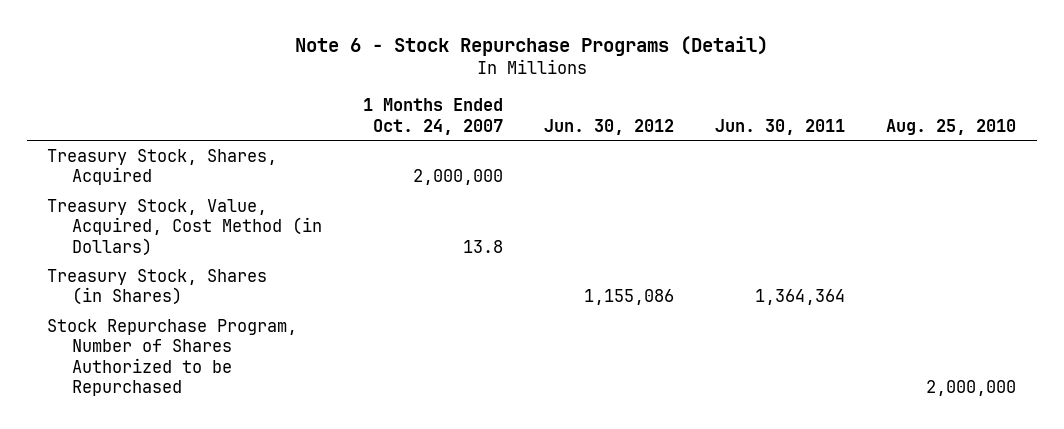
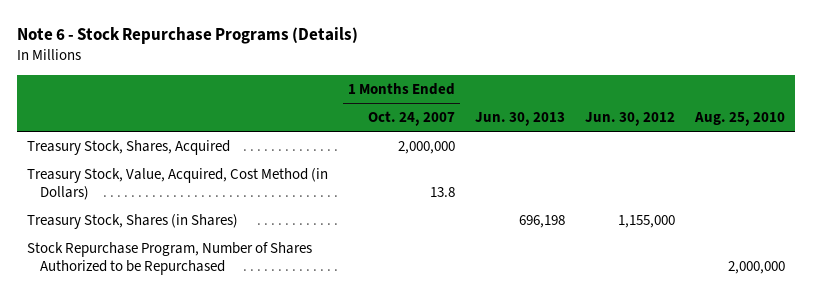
[294,36,768,57] Note 6 - Stock Repurchase Programs (Detail) -> [17,27,359,45] Note 6 - Stock Repurchase Programs (Details)
[715,118,846,135] Jun. 30, 2011 -> none
none -> [475,111,566,126] Jun. 30, 2013
[584,289,675,306] 1,155,086 -> [618,214,676,228] 1,155,000

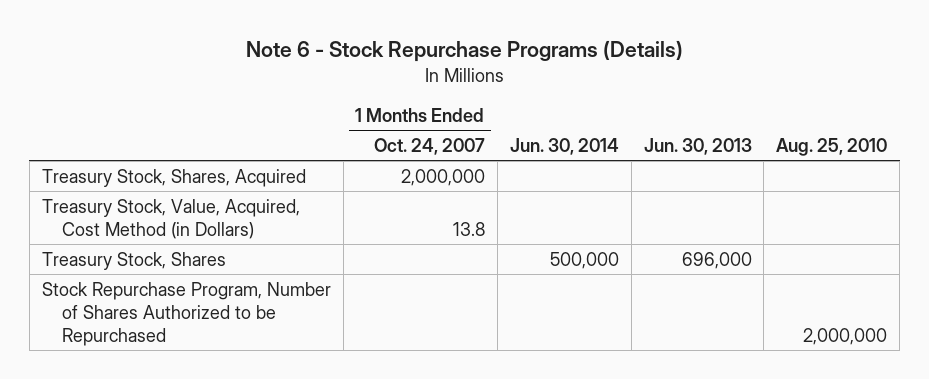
[585,111,676,126] Jun. 30, 2012 -> none
none -> [509,137,619,155] Jun. 30, 2014
[27,213,239,229] Treasury Stock, Shares (in Shares) -> [41,251,226,270] Treasury Stock, Shares
[519,214,566,228] 696,198 -> [681,251,752,269] 696,000

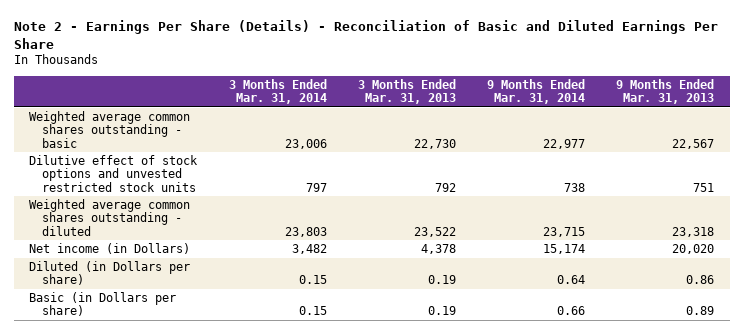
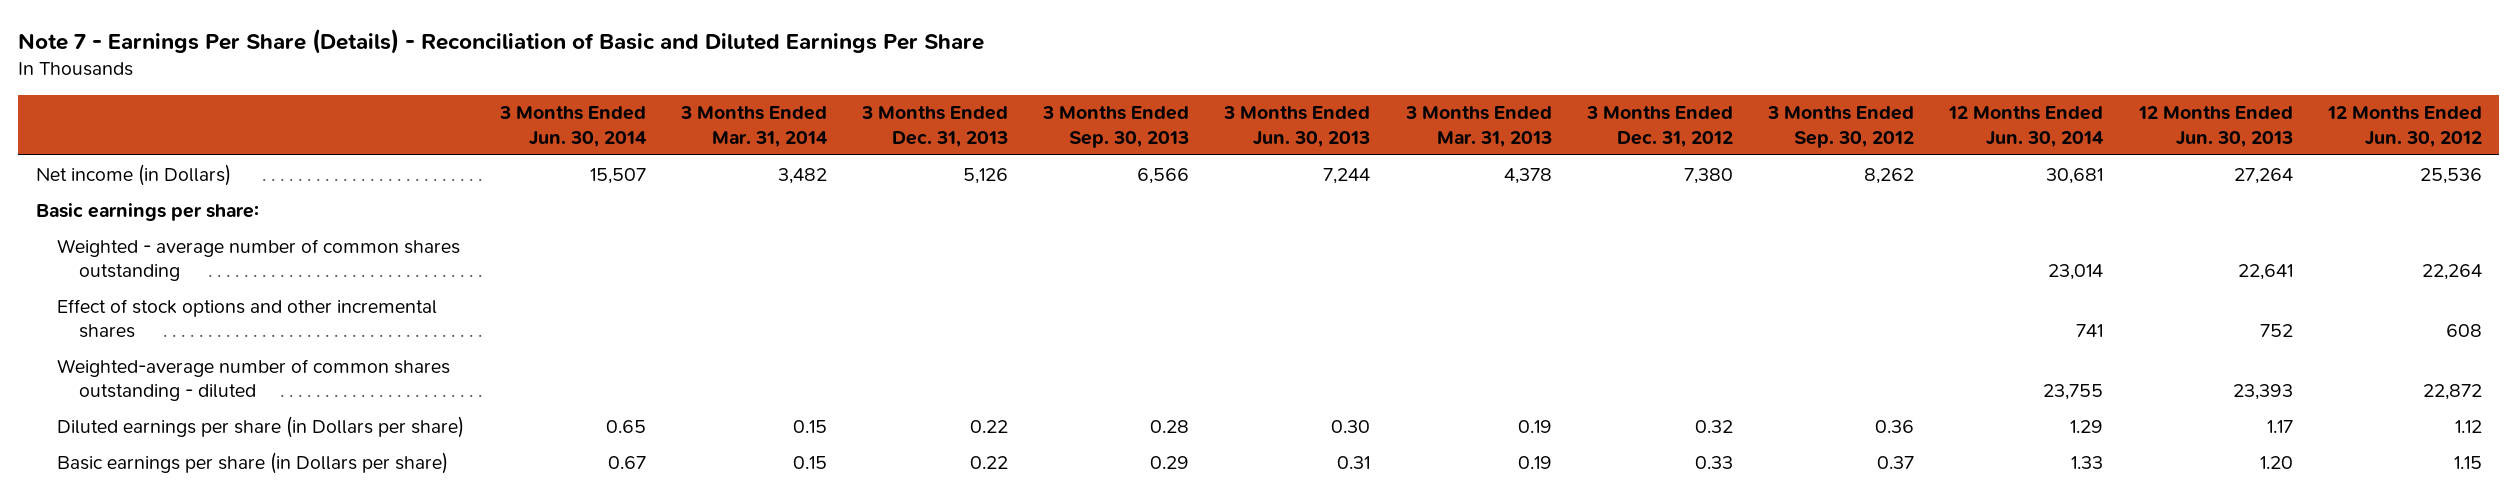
[13,20,718,50] Note 2 - Earnings Per Share (Details) - Reconciliation of Basic and Diluted Earnings Per Share -> [18,28,985,54] Note 7 - Earnings Per Share (Details) - Reconciliation of Basic and Diluted Earnings Per Share
[487,78,586,105] 9 Months Ended Mar. 31, 2014 -> none
[616,78,715,105] 9 Months Ended Mar. 31, 2013 -> none
none -> [498,106,647,147] 3 Months Ended Jun. 30, 2014
none -> [861,106,1009,147] 3 Months Ended Dec. 31, 2013
none -> [1042,106,1190,148] 3 Months Ended Sep. 30, 2013
none -> [1223,106,1371,147] 3 Months Ended Jun. 30, 2013
none -> [1585,106,1733,147] 3 Months Ended Dec. 31, 2012
none -> [1767,106,1915,148] 3 Months Ended Sep. 30, 2012
none -> [1948,106,2105,147] 12 Months Ended Jun. 30, 2014
none -> [2137,106,2293,147] 12 Months Ended Jun. 30, 2013
none -> [2326,106,2482,147] 12 Months Ended Jun. 30, 2012
[29,110,191,148] Weighted average common shares outstanding - basic -> none
[29,154,199,192] Dilutive effect of stock options and unvested restricted stock units -> none
[29,198,191,236] Weighted average common shares outstanding - diluted -> none
none -> [35,202,259,221] Basic earnings per share:
none -> [57,238,461,281] Weighted - average number of common shares outstanding
none -> [57,298,438,338] Effect of stock options and other incremental shares
none -> [57,358,451,401] Weighted-average number of common shares outstanding - diluted
[29,260,191,286] Diluted (in Dollars per share) -> [57,415,465,438] Diluted earnings per share (in Dollars per share)
[29,291,177,317] Basic (in Dollars per share) -> [57,451,449,474] Basic earnings per share (in Dollars per share)

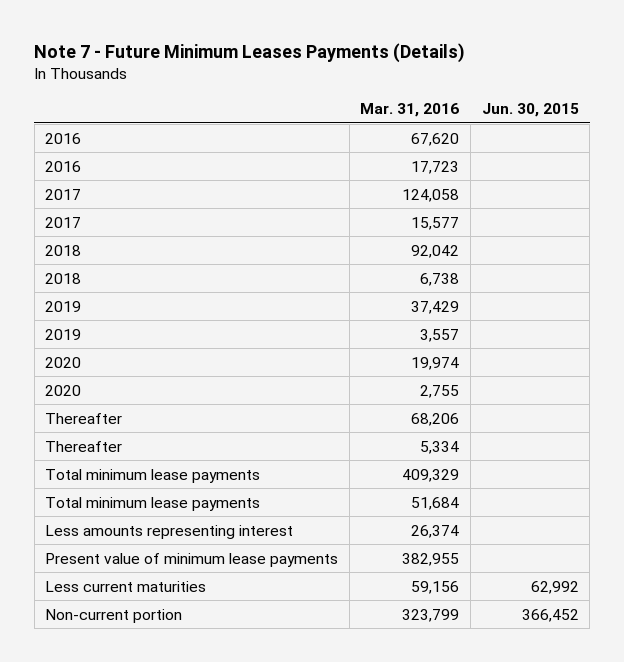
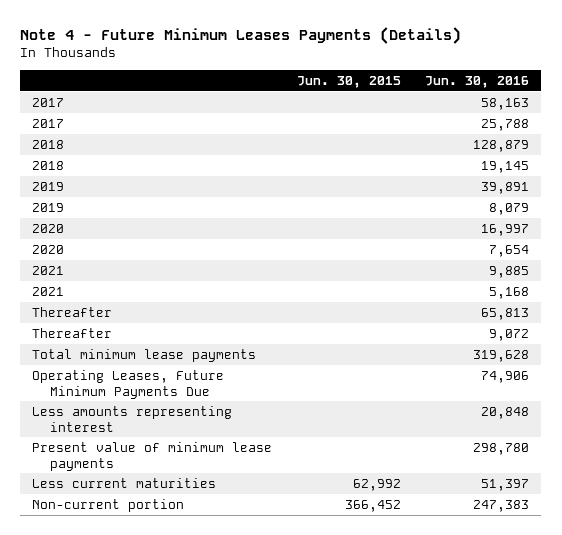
[34,43,466,64] Note 7 - Future Minimum Leases Payments (Details) -> [20,26,462,44] Note 4 - Future Minimum Leases Payments (Details)
[360,102,460,117] Mar. 31, 2016 -> none
none -> [425,75,530,88] Jun. 30, 2016
[45,132,82,144] 2016 -> none
[45,160,82,172] 2016 -> none
none -> [32,265,65,275] 2021
none -> [32,286,65,296] 2021
[45,496,261,511] Total minimum lease payments -> [32,369,225,399] Operating Leases, Future Minimum Payments Due

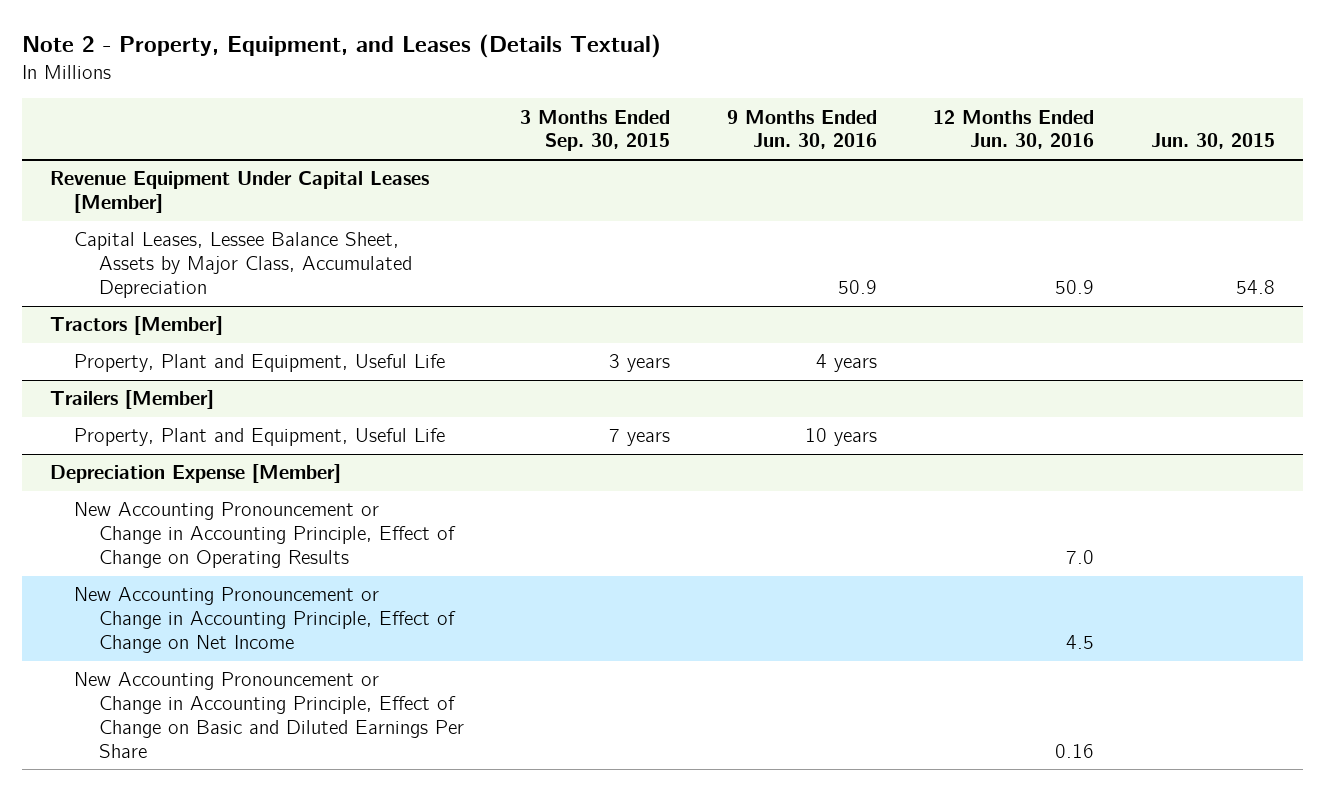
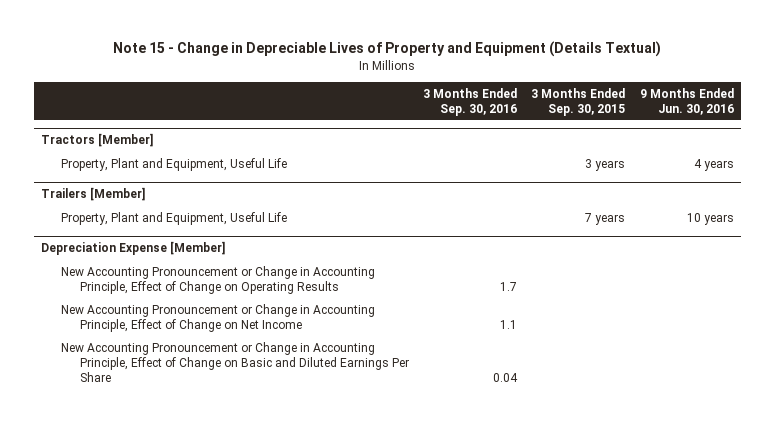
[21,34,661,59] Note 2 - Property, Equipment, and Leases (Details Textual) -> [113,41,662,58] Note 15 - Change in Depreciable Lives of Property and Equipment (Details Textual)
[933,109,1095,150] 12 Months Ended Jun. 30, 2016 -> none
[1150,133,1275,150] Jun. 30, 2015 -> none
none -> [423,87,518,116] 3 Months Ended Sep. 30, 2016
[49,171,429,214] Revenue Equipment Under Capital Leases [Member] -> none
[74,232,412,298] Capital Leases, Lessee Balance Sheet, Assets by Major Class, Accumulated Depreciation -> none

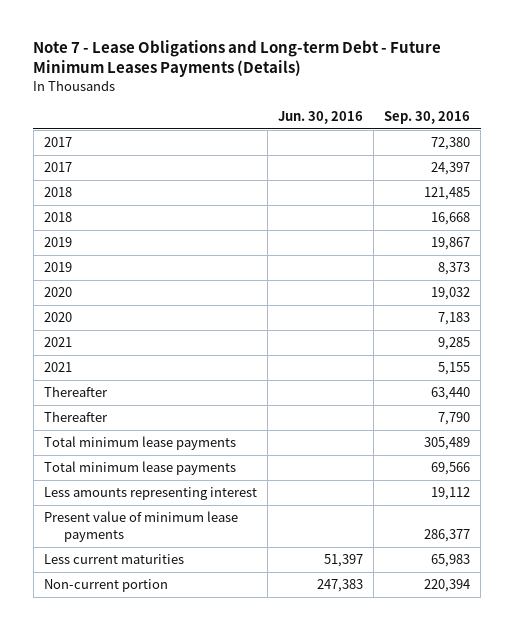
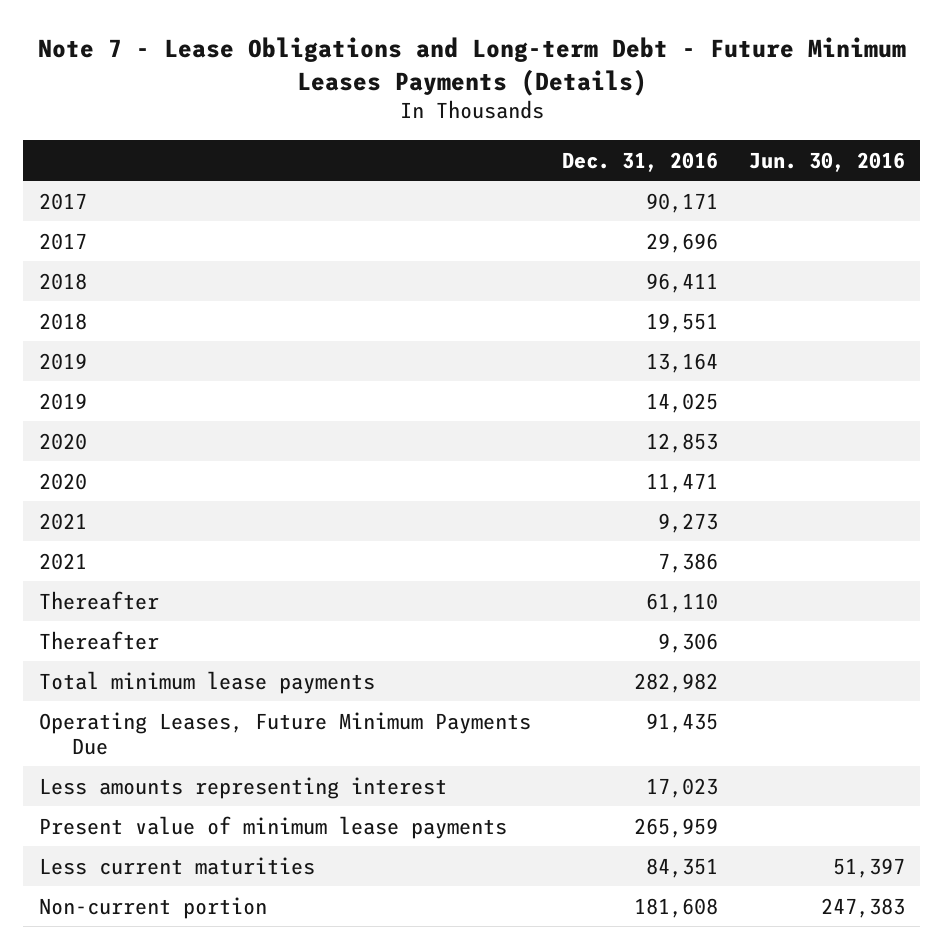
[384,111,471,125] Sep. 30, 2016 -> none
none -> [561,151,718,172] Dec. 31, 2016
[43,461,236,476] Total minimum lease payments -> [38,711,531,755] Operating Leases, Future Minimum Payments Due

